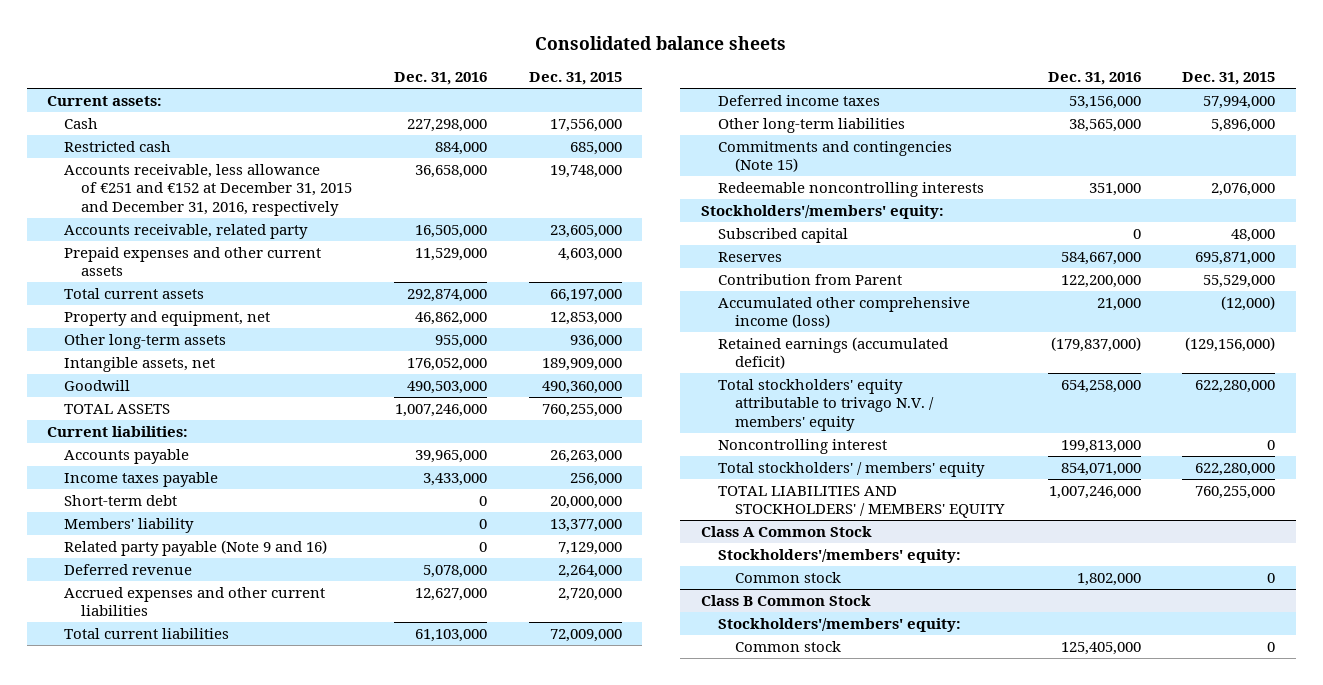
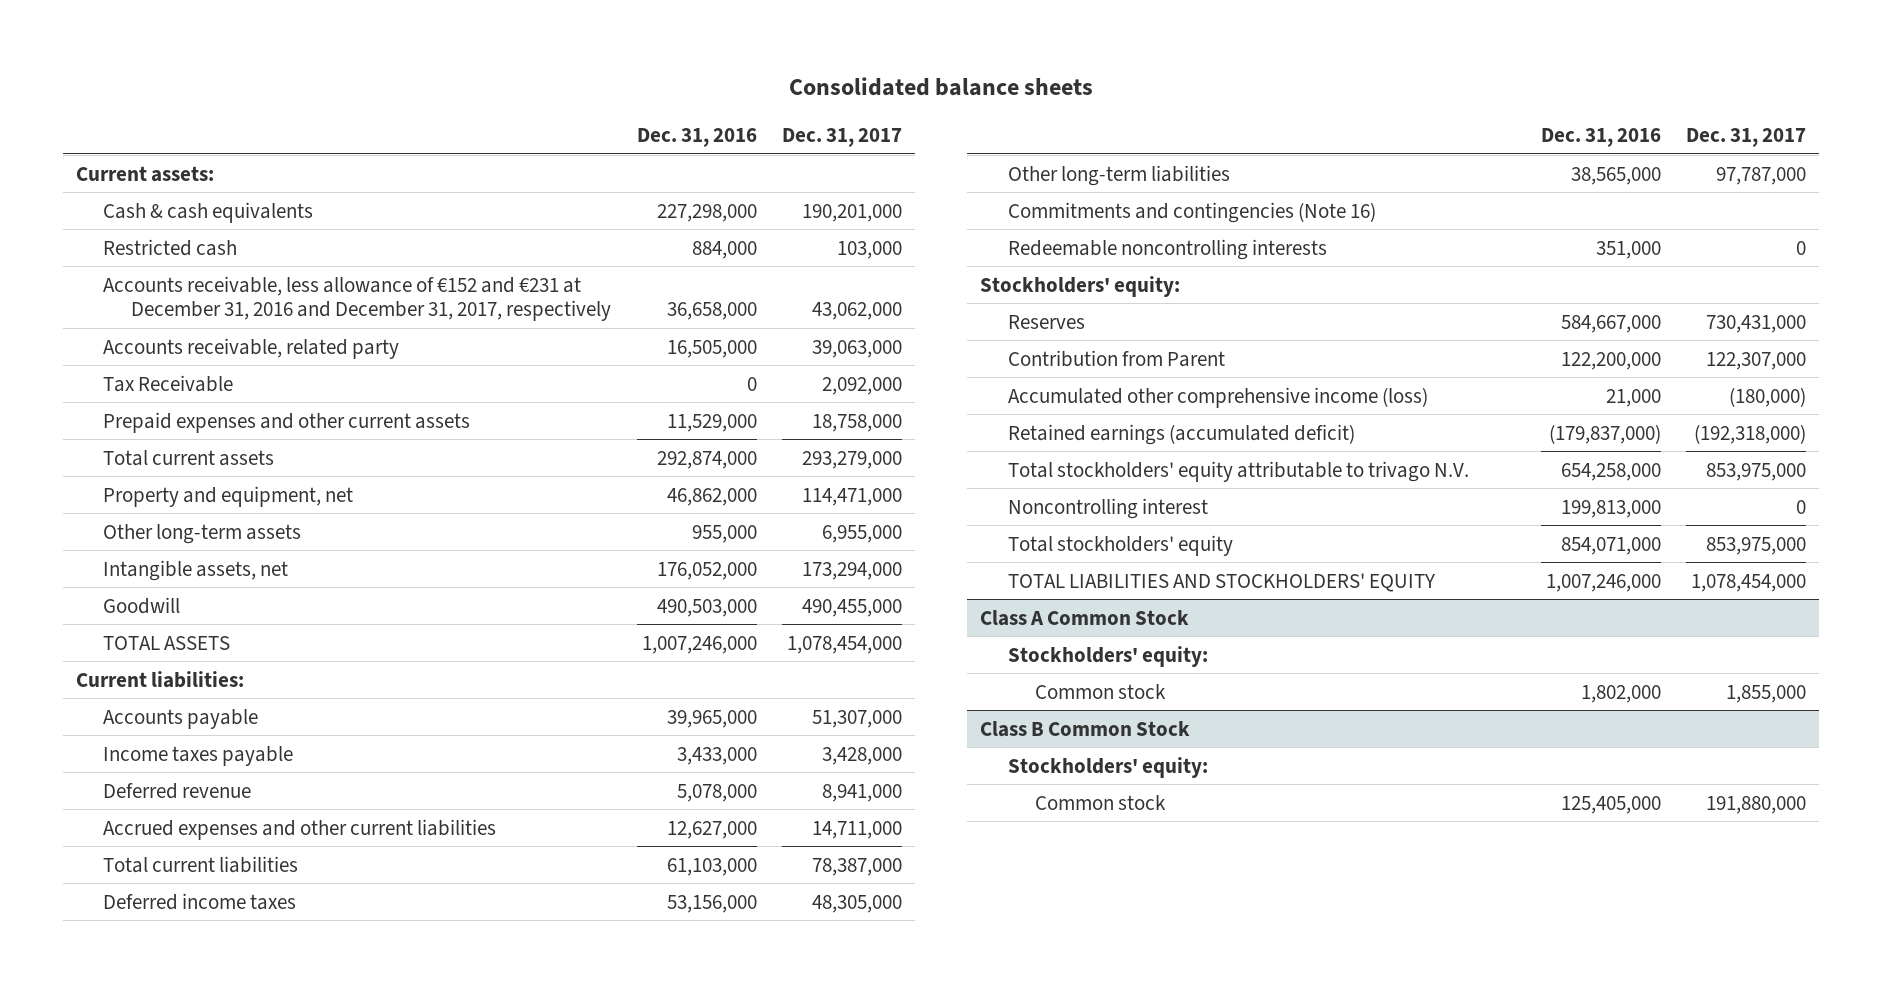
[528,71,622,85] Dec. 31, 2015 -> none
none -> [782,127,903,147] Dec. 31, 2017
[64,117,99,129] Cash -> [103,201,314,223] Cash & cash equivalents
[64,163,353,216] Accounts receivable, less allowance of €251 and €152 at December 31, 2015 and December 31, 2016, respectively -> [103,275,612,322] Accounts receivable, less allowance of €152 and €231 at December 31, 2016 and December 31, 2017, respectively
none -> [103,374,234,392] Tax Receivable
[64,494,178,506] Short-term debt -> none
[64,517,195,533] Members' liability -> none
[64,539,328,556] Related party payable (Note 9 and 16) -> none
[717,140,952,173] Commitments and contingencies (Note 15) -> [1007,201,1376,223] Commitments and contingencies (Note 16)
[717,227,848,243] Subscribed capital -> none
[701,204,945,219] Stockholders'/members' equity: -> [979,275,1180,297] Stockholders' equity:
[717,378,934,431] Total stockholders' equity attributable to trivago N.V. / members' equity -> [1007,460,1469,482] Total stockholders' equity attributable to trivago N.V.
[717,461,985,477] Total stockholders' / members' equity -> [1007,534,1233,556] Total stockholders' equity
[717,485,1005,519] TOTAL LIABILITIES AND STOCKHOLDERS' / MEMBERS' EQUITY -> [1007,572,1435,592] TOTAL LIABILITIES AND STOCKHOLDERS' EQUITY
[717,548,961,563] Stockholders'/members' equity: -> [1007,645,1208,667] Stockholders' equity:
[717,617,961,632] Stockholders'/members' equity: -> [1007,756,1208,778] Stockholders' equity:

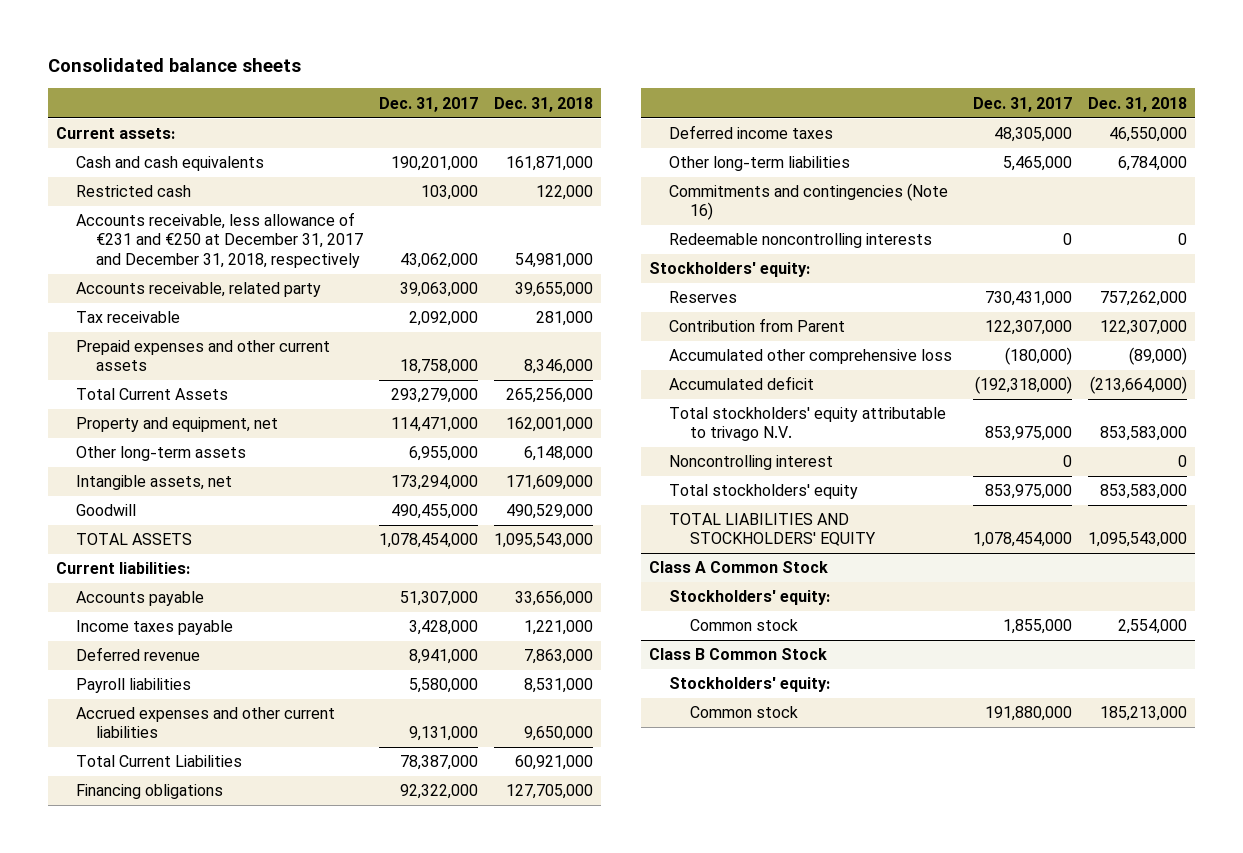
[636,127,757,147] Dec. 31, 2016 -> none
none -> [494,96,594,112] Dec. 31, 2018
[103,201,314,223] Cash & cash equivalents -> [75,156,264,172] Cash and cash equivalents
[103,275,612,322] Accounts receivable, less allowance of €152 and €231 at December 31, 2016 and December 31, 2017, respectively -> [75,212,363,268] Accounts receivable, less allowance of €231 and €250 at December 31, 2017 and December 31, 2018, respectively
[103,374,234,392] Tax Receivable -> [75,311,180,324] Tax receivable
[103,449,275,466] Total current assets -> [75,388,228,401] Total Current Assets
none -> [75,678,191,694] Payroll liabilities
[812,820,903,839] 14,711,000 -> [409,726,479,742] 9,131,000
[103,855,299,873] Total current liabilities -> [75,755,242,768] Total Current Liabilities
none -> [75,784,223,800] Financing obligations
[1716,166,1807,185] 97,787,000 -> [1002,156,1072,172] 5,465,000
[1007,386,1428,408] Accumulated other comprehensive income (loss) -> [669,349,953,365] Accumulated other comprehensive loss
[1007,423,1355,445] Retained earnings (accumulated deficit) -> [669,376,815,391] Accumulated deficit

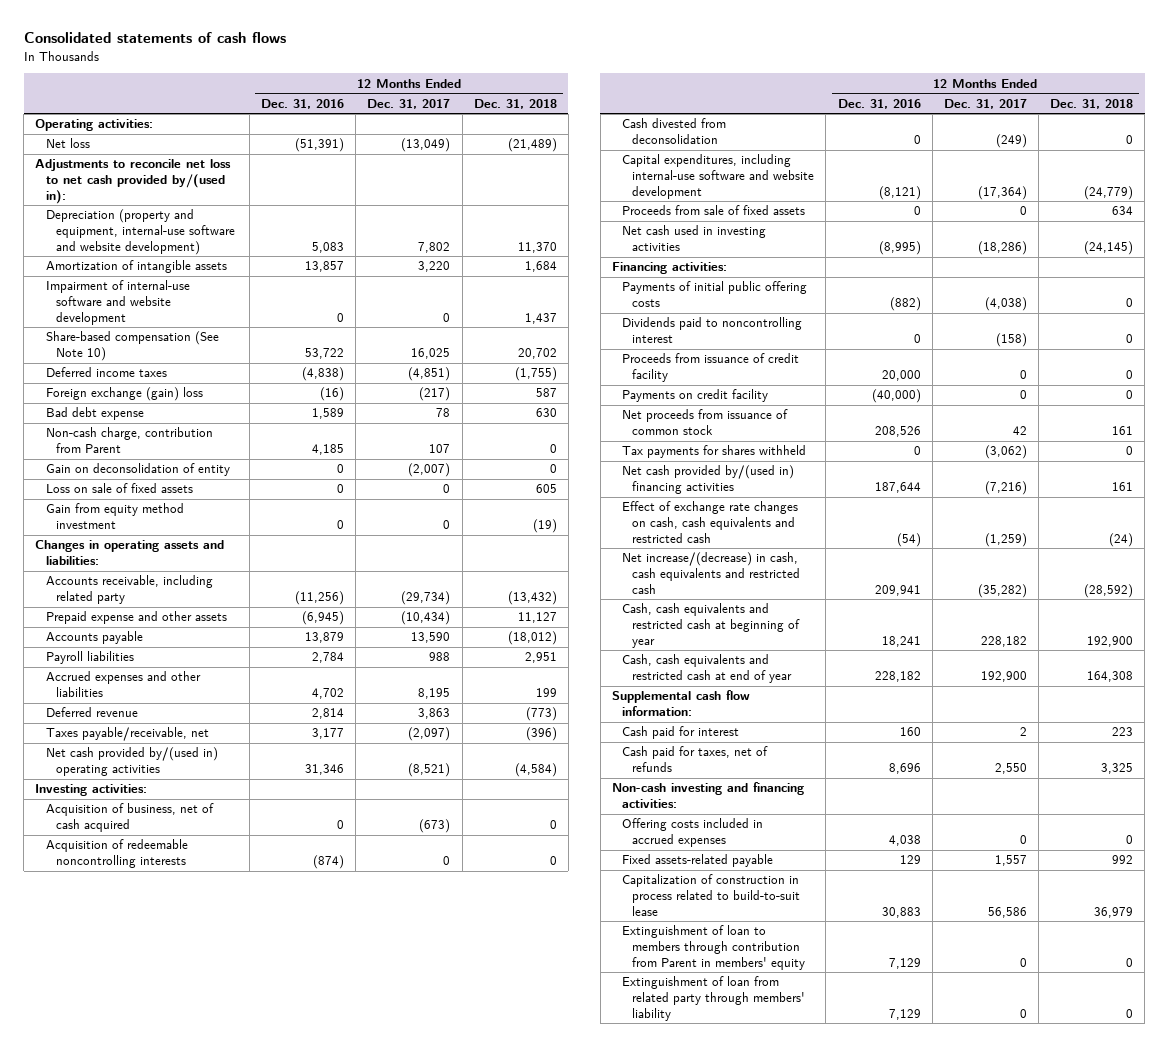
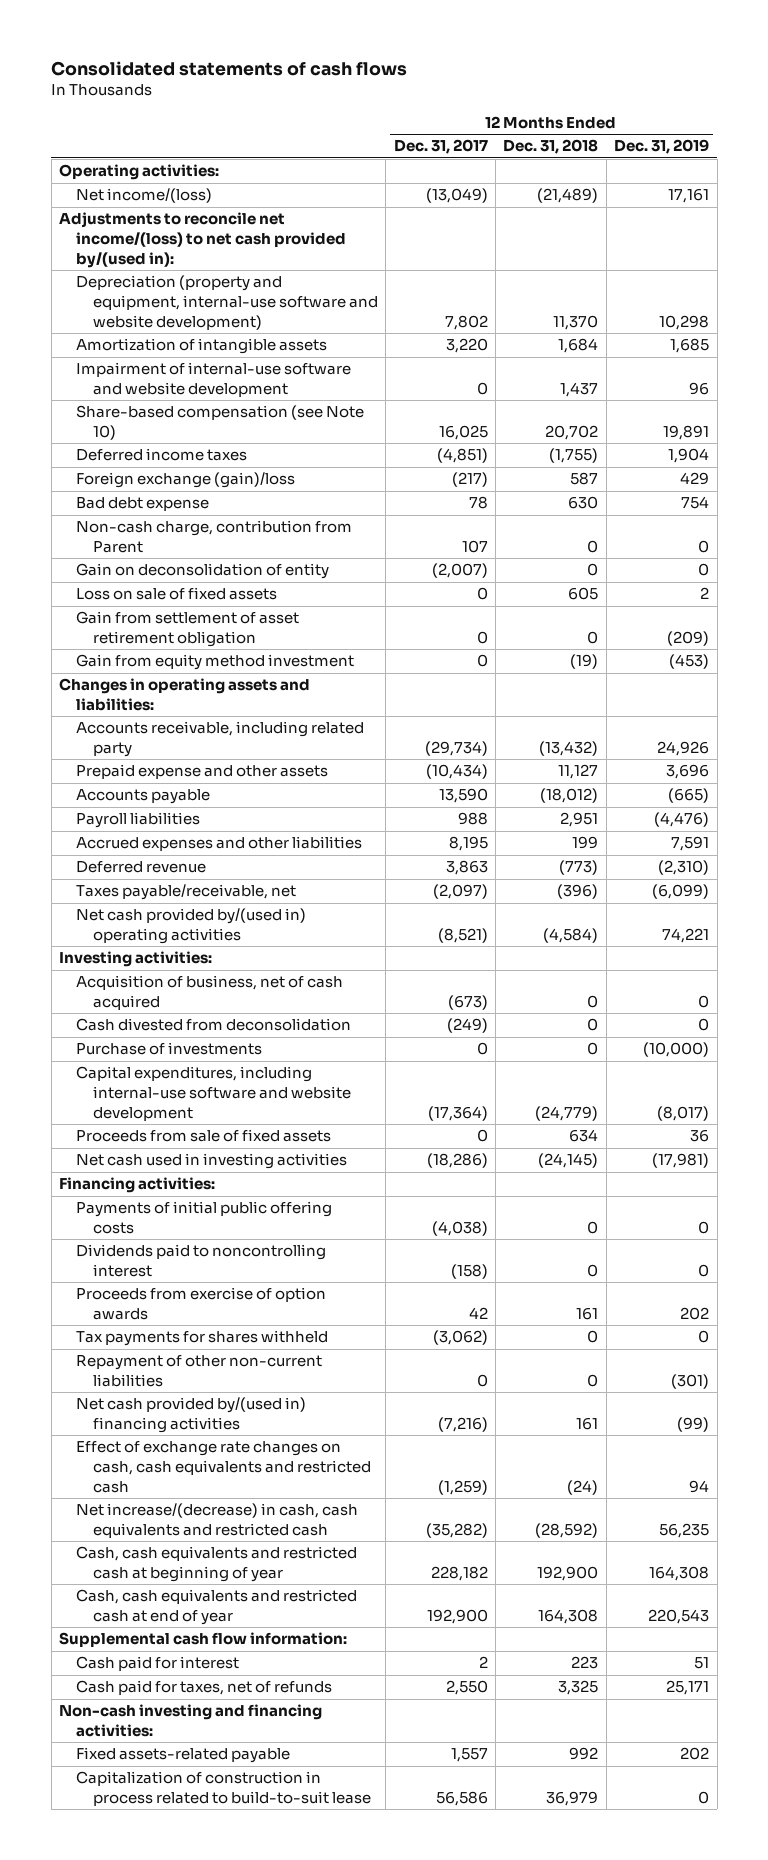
[261,98,345,109] Dec. 31, 2016 -> none
none -> [614,139,710,155] Dec. 31, 2019
[45,138,90,149] Net loss -> [75,188,212,204] Net income/(loss)
[35,159,232,204] Adjustments to reconcile net loss to net cash provided by/(used in): -> [58,212,346,268] Adjustments to reconcile net income/(loss) to net cash provided by/(used in):
[45,331,219,362] Share-based compensation (See Note 10) -> [75,405,364,441] Share-based compensation (see Note 10)
[45,387,203,402] Foreign exchange (gain) loss -> [75,472,295,489] Foreign exchange (gain)/loss
none -> [75,611,299,648] Gain from settlement of asset retirement obligation
[45,839,188,869] Acquisition of redeemable noncontrolling interests -> none
none -> [75,1042,262,1056] Purchase of investments
[622,353,800,383] Proceeds from issuance of credit facility -> none
[622,389,769,403] Payments on credit facility -> none
[622,409,789,436] Net proceeds from issuance of common stock -> [75,1287,326,1321] Proceeds from exercise of option awards
none -> [75,1355,322,1388] Repayment of other non-current liabilities
[622,818,764,848] Offering costs included in accrued expenses -> none
[622,925,806,970] Extinguishment of loan to members through contribution from Parent in members' equity -> none
[622,976,806,1021] Extinguishment of loan from related party through members' liability -> none

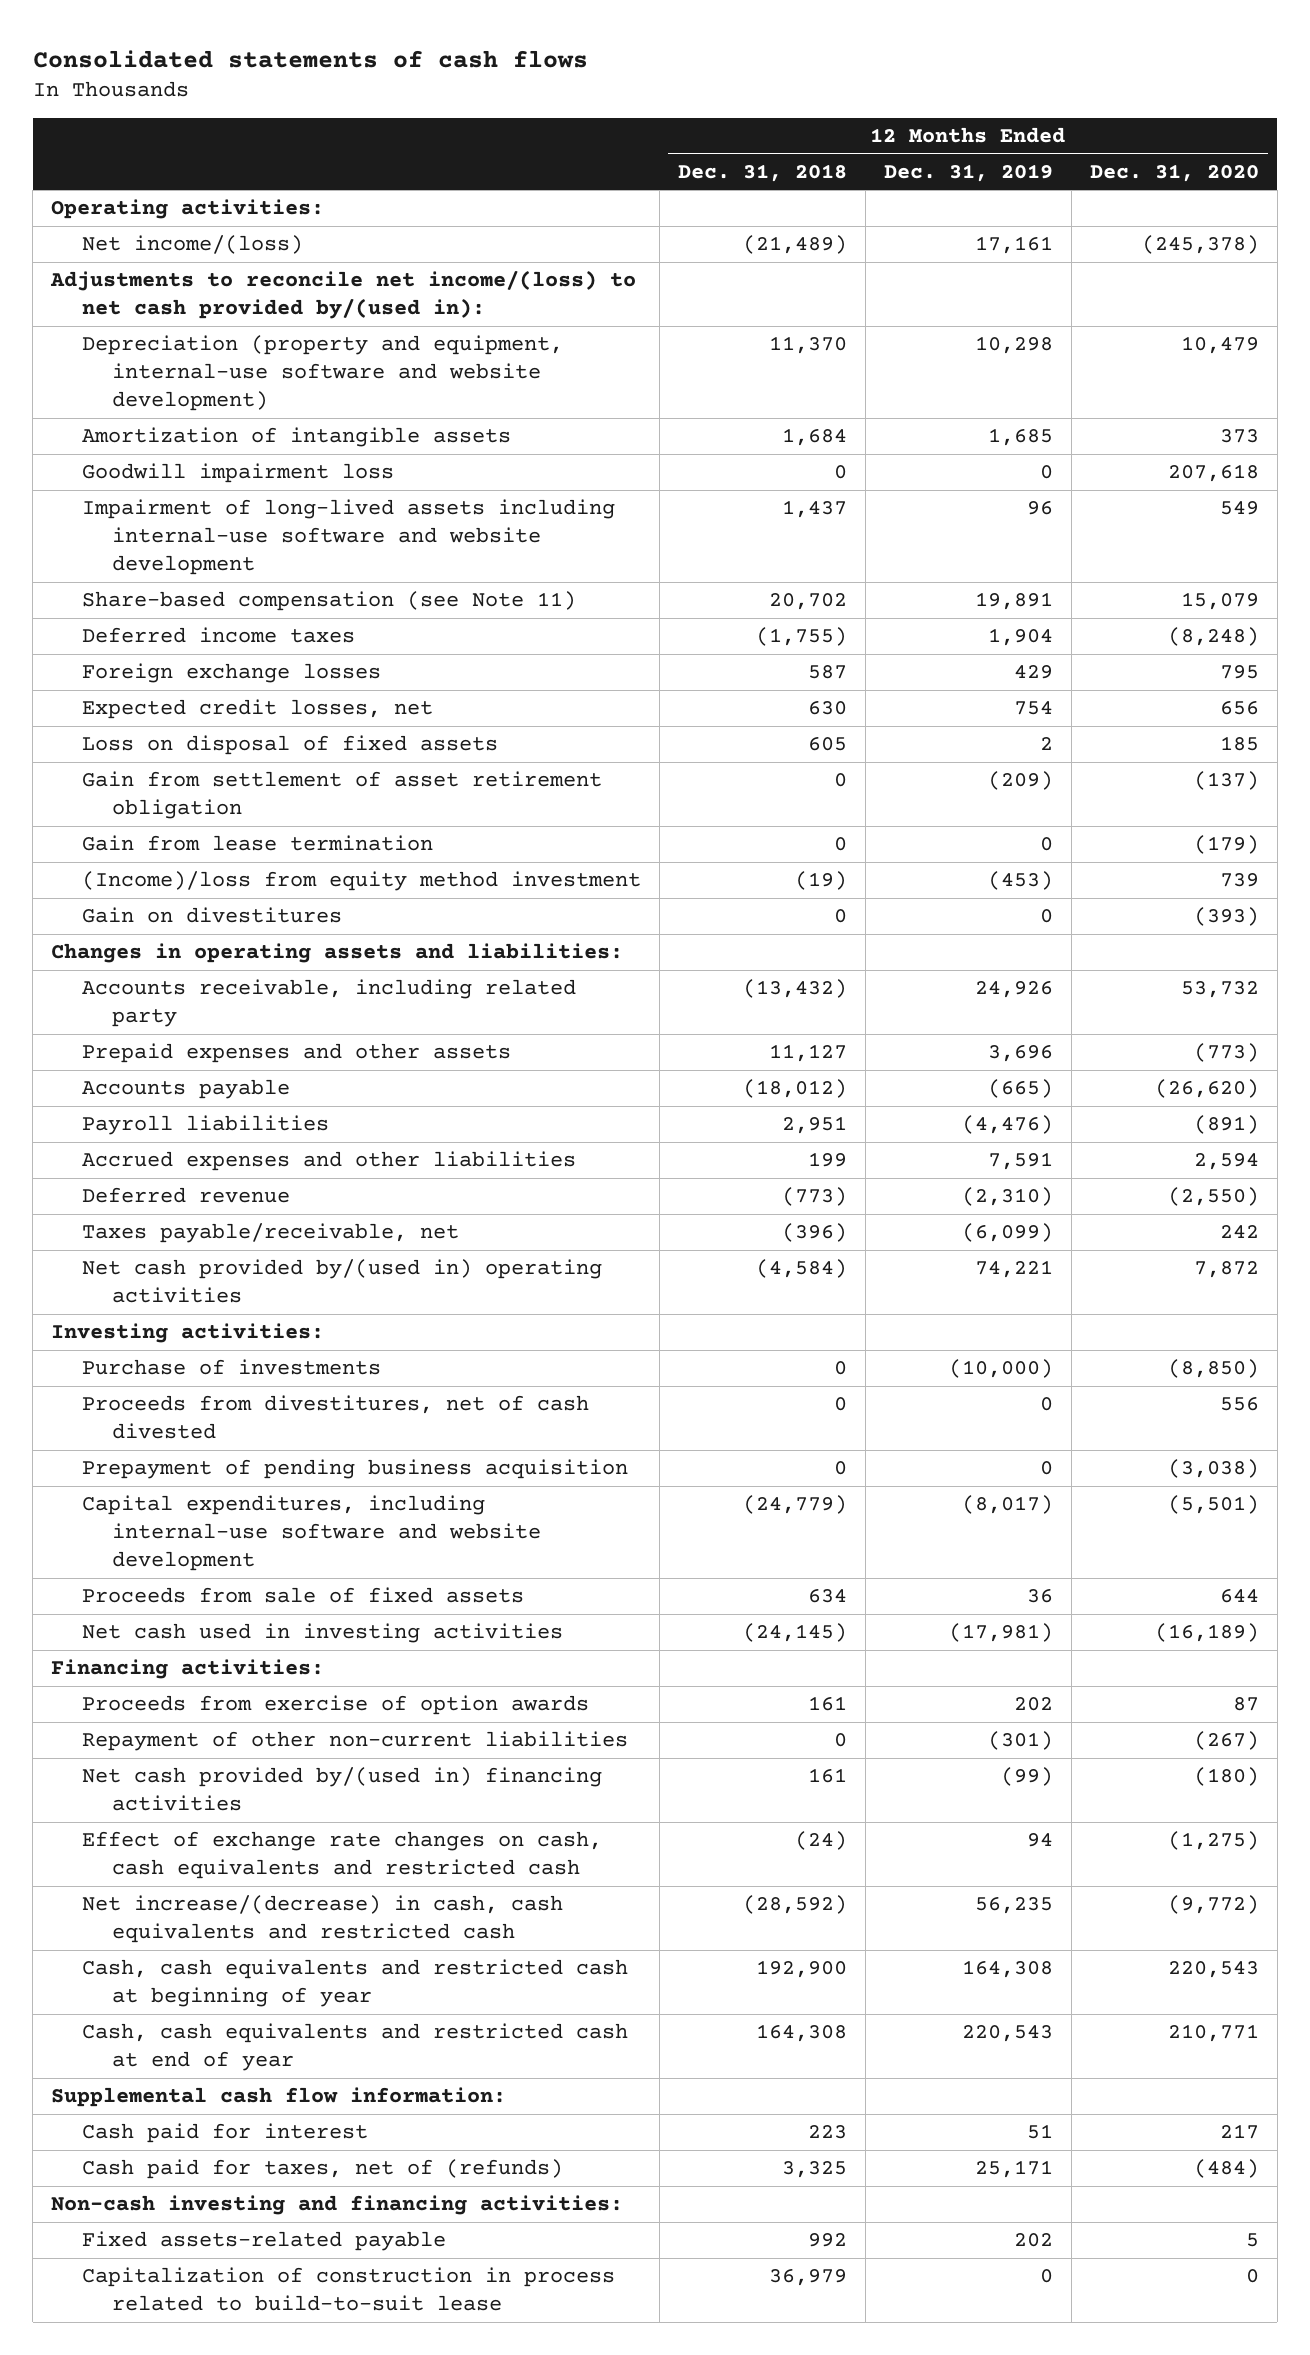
[393,139,488,155] Dec. 31, 2017 -> none
none -> [1089,163,1259,182] Dec. 31, 2020
none -> [81,463,394,484] Goodwill impairment loss
[75,362,351,398] Impairment of internal-use software and website development -> [81,499,615,576] Impairment of long-lived assets including internal-use software and website development
[75,405,364,441] Share-based compensation (see Note 10) -> [81,591,576,612] Share-based compensation (see Note 11)
[75,520,352,554] Non-cash charge, contribution from Parent -> none
[75,563,329,580] Gain on deconsolidation of entity -> none
[75,472,295,489] Foreign exchange (gain)/loss -> [81,663,381,684] Foreign exchange losses
[75,497,209,512] Bad debt expense -> [81,699,433,720] Expected credit losses, net
[75,587,277,601] Loss on sale of fixed assets -> [81,735,498,756] Loss on disposal of fixed assets
none -> [81,835,433,852] Gain from lease termination
[75,654,354,671] Gain from equity method investment -> [81,871,641,892] (Income)/loss from equity method investment
none -> [81,907,342,924] Gain on divestitures
[75,764,328,780] Prepaid expense and other assets -> [81,1043,511,1064] Prepaid expenses and other assets
[75,975,343,1011] Acquisition of business, net of cash acquired -> none
[75,1018,351,1032] Cash divested from deconsolidation -> none
none -> [81,1395,589,1440] Proceeds from divestitures, net of cash divested
none -> [81,1459,628,1480] Prepayment of pending business acquisition
[75,1201,332,1235] Payments of initial public offering costs -> none
[75,1244,326,1278] Dividends paid to noncontrolling interest -> none
[75,1330,328,1347] Tax payments for shares withheld -> none
[75,1680,332,1696] Cash paid for taxes, net of refunds -> [81,2159,563,2180] Cash paid for taxes, net of (refunds)

